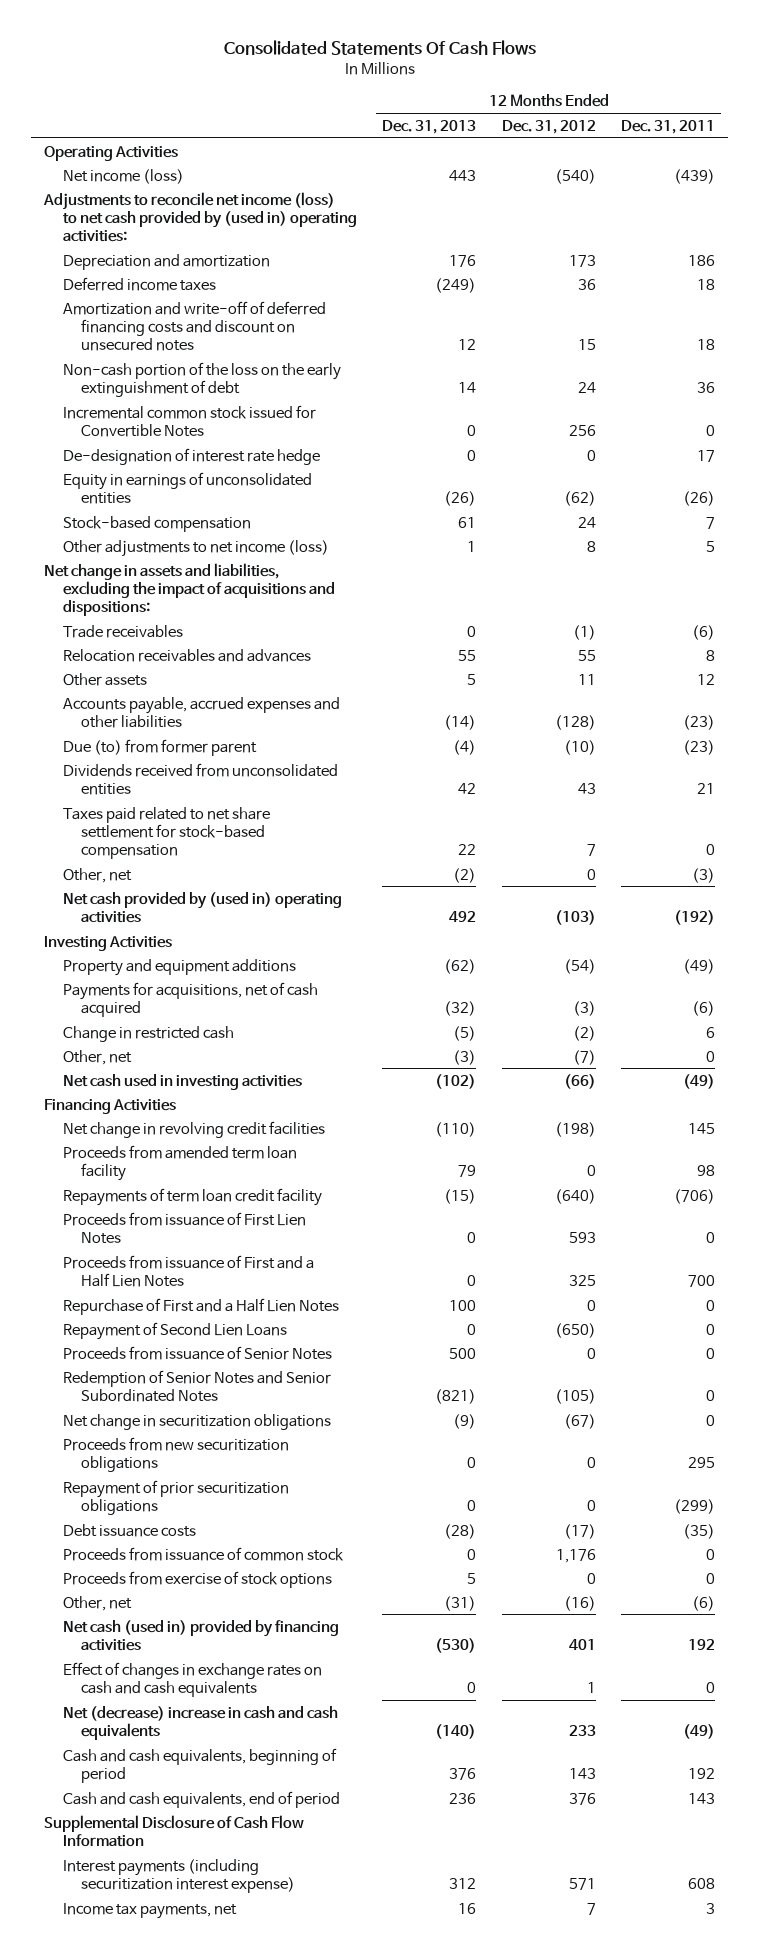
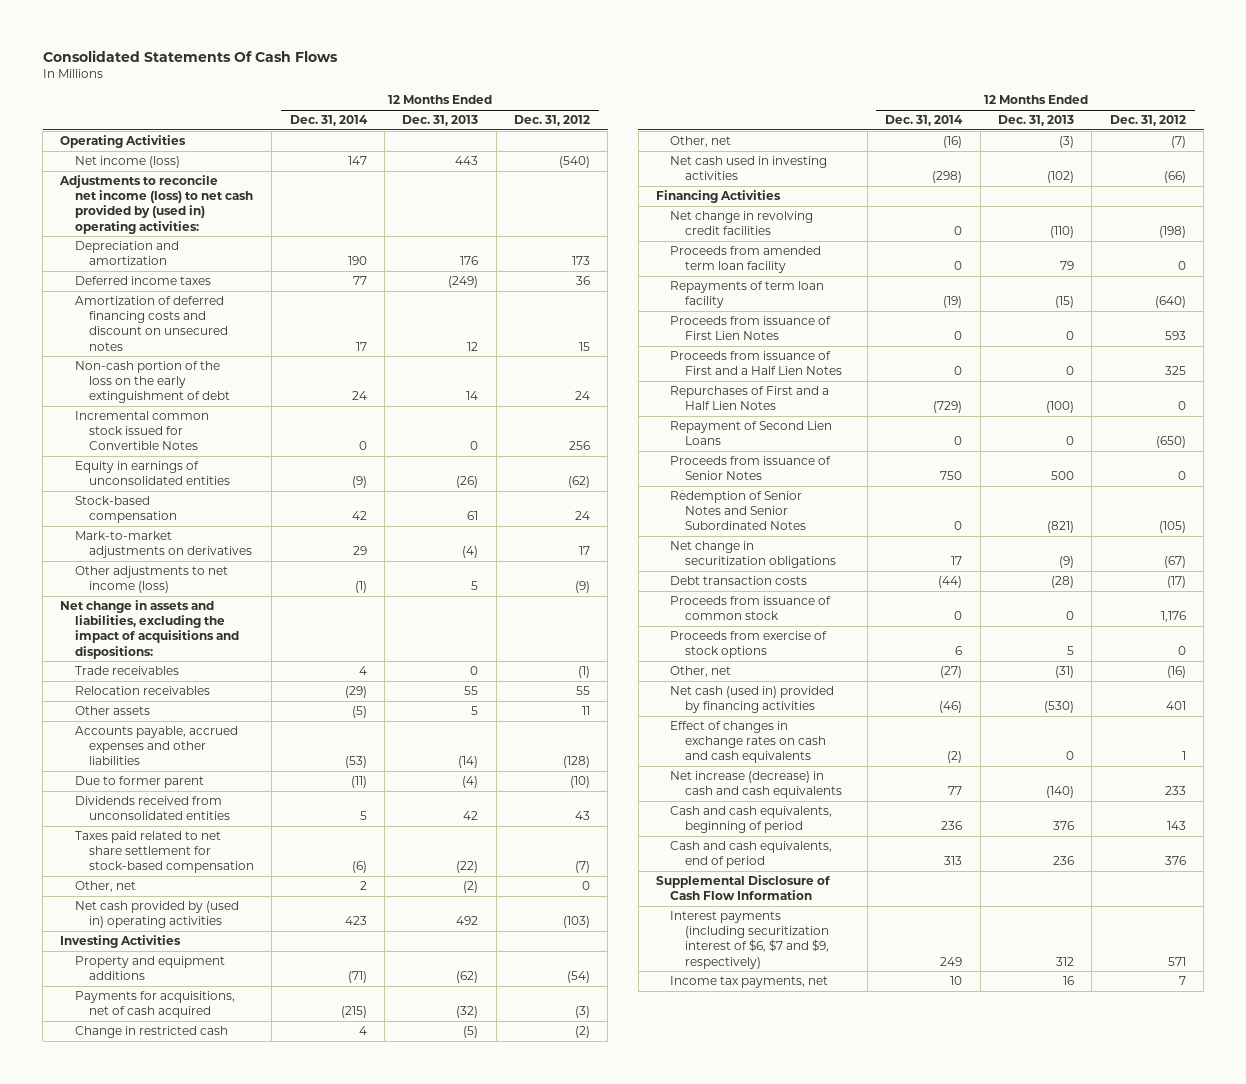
[621,119,716,134] Dec. 31, 2011 -> none
none -> [289,115,368,127] Dec. 31, 2014
[62,300,326,352] Amortization and write-off of deferred financing costs and discount on unsecured notes -> [74,296,228,351] Amortization of deferred financing costs and discount on unsecured notes
[62,447,320,465] De-designation of interest rate hedge -> none
none -> [74,531,252,559] Mark-to-market adjustments on derivatives
[467,540,477,552] 1 -> [471,581,479,591] 5
[586,540,596,552] 8 -> [574,581,590,594] (9)
[62,648,311,662] Relocation receivables and advances -> [74,686,210,696] Relocation receivables
[62,738,257,756] Due (to) from former parent -> [74,776,204,789] Due to former parent
[458,844,477,856] 22 -> [456,861,479,874] (22)
[586,844,596,857] 7 -> [574,861,590,874] (7)
[62,1187,322,1206] Repayments of term loan credit facility -> [670,281,825,309] Repayments of term loan facility
[62,1297,339,1315] Repurchase of First and a Half Lien Notes -> [670,386,830,411] Repurchases of First and a Half Lien Notes
[449,1299,477,1311] 100 -> [1046,401,1075,414] (100)
[62,1436,289,1472] Proceeds from new securitization obligations -> none
[62,1479,289,1515] Repayment of prior securitization obligations -> none
[62,1523,196,1537] Debt issuance costs -> [670,576,808,586] Debt transaction costs
[62,1705,338,1740] Net (decrease) increase in cash and cash equivalents -> [670,771,842,799] Net increase (decrease) in cash and cash equivalents
[62,1858,296,1893] Interest payments (including securitization interest expense) -> [670,911,829,969] Interest payments (including securitization interest of $6, $7 and $9, respectively)

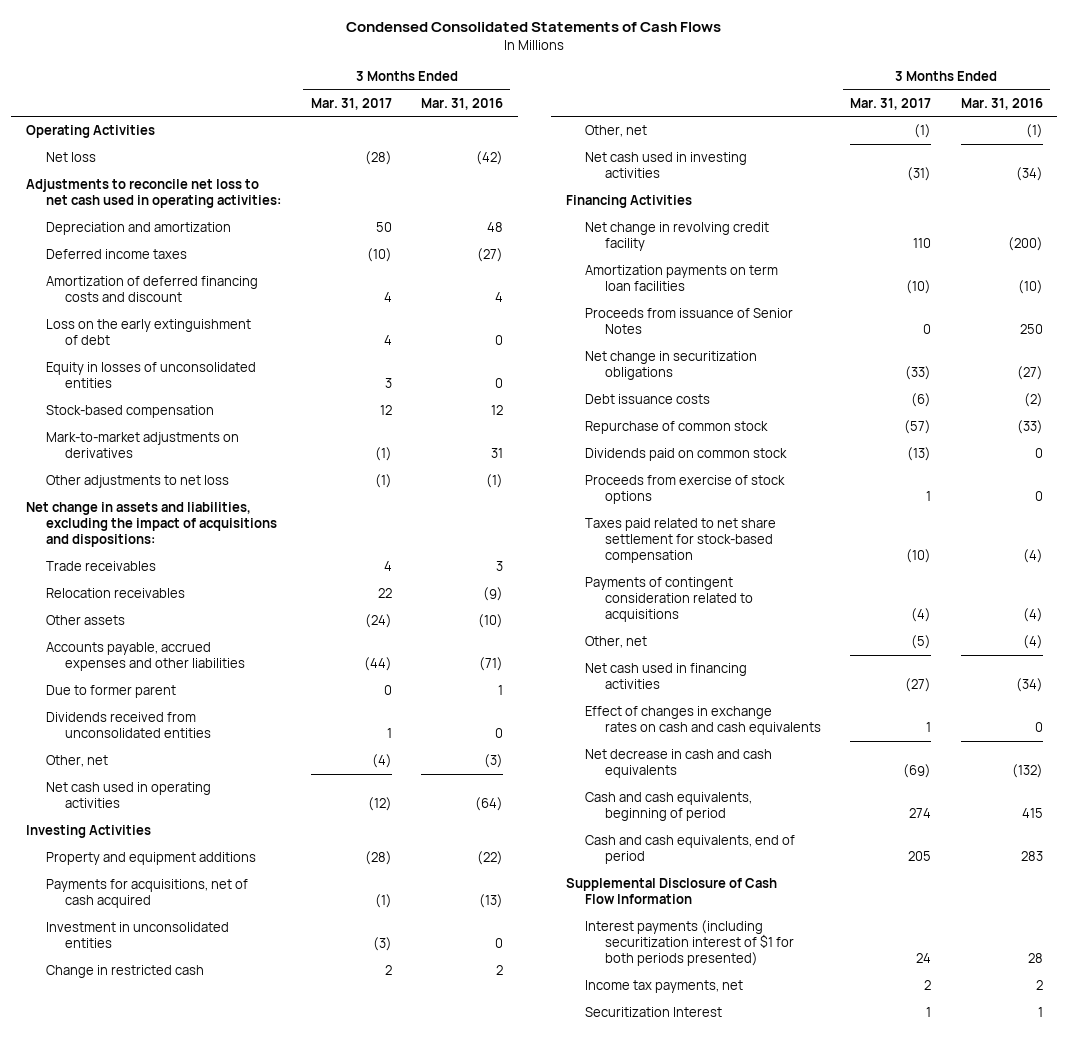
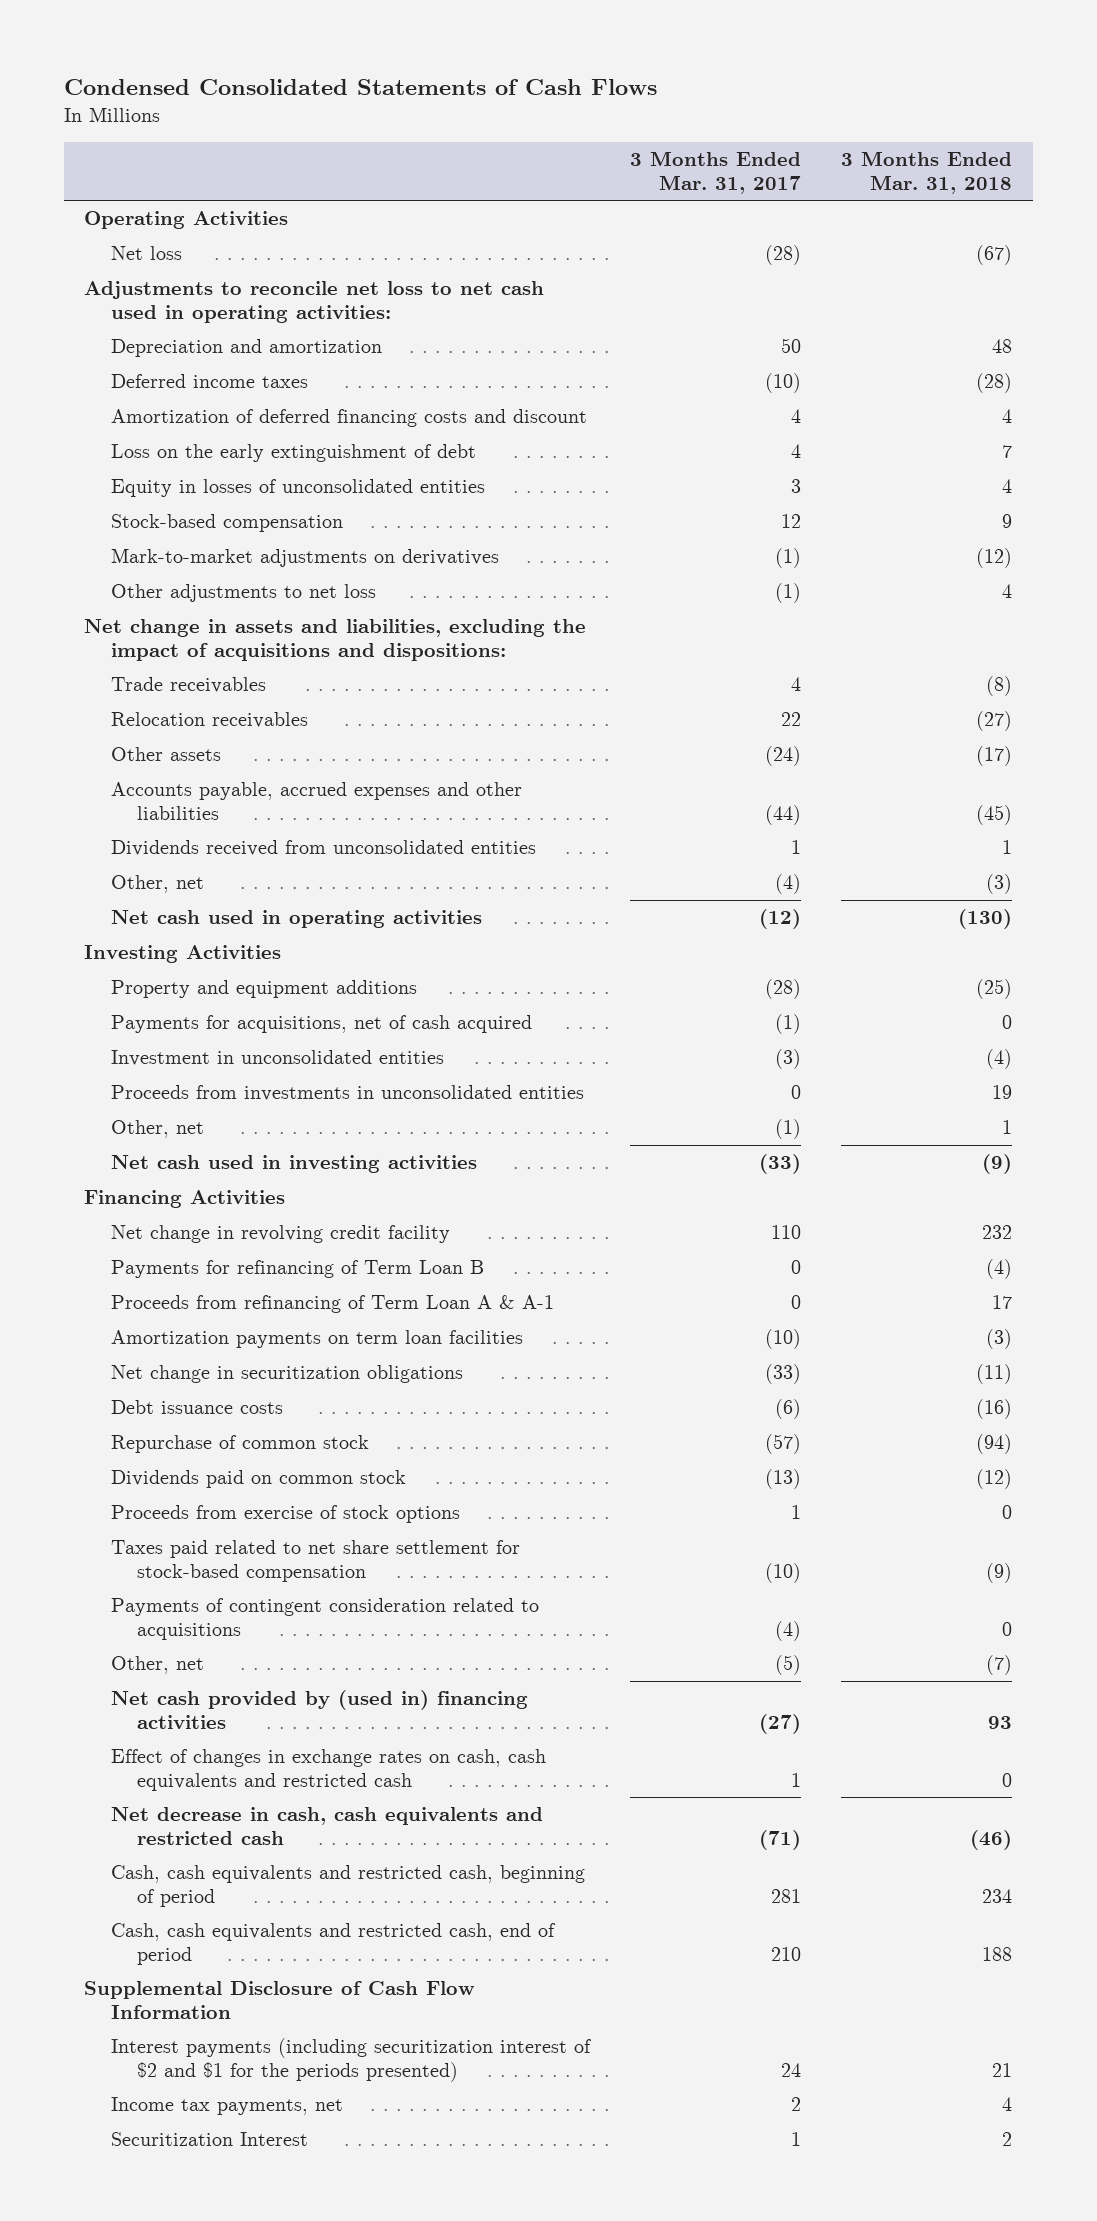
[421,97,504,110] Mar. 31, 2016 -> none
none -> [841,151,1013,194] 3 Months Ended Mar. 31, 2018
[45,685,176,699] Due to former parent -> none
[45,965,204,979] Change in restricted cash -> none
none -> [110,1085,584,1102] Proceeds from investments in unconsolidated entities
[907,167,932,182] (31) -> [759,1154,802,1175] (33)
none -> [110,1260,484,1279] Payments for refinancing of Term Loan B
none -> [110,1295,554,1314] Proceeds from refinancing of Term Loan A & A-1
[585,308,794,335] Proceeds from issuance of Senior Notes -> none
[585,663,748,690] Net cash used in financing activities -> [110,1690,528,1729] Net cash provided by (used in) financing activities
[585,706,821,736] Effect of changes in exchange rates on cash and cash equivalents -> [110,1749,546,1791] Effect of changes in exchange rates on cash, cash equivalents and restricted cash
[585,749,773,779] Net decrease in cash and cash equivalents -> [110,1807,543,1845] Net decrease in cash, cash equivalents and restricted cash
[903,764,932,779] (69) -> [759,1829,802,1850] (71)
[585,792,753,822] Cash and cash equivalents, beginning of period -> [110,1865,585,1907] Cash, cash equivalents and restricted cash, beginning of period
[909,808,932,819] 274 -> [771,1888,802,1903] 281
[585,835,796,865] Cash and cash equivalents, end of period -> [110,1923,556,1965] Cash, cash equivalents and restricted cash, end of period
[908,851,932,862] 205 -> [771,1946,802,1961] 210
[585,920,794,967] Interest payments (including securitization interest of $1 for both periods presented) -> [110,2038,592,2082] Interest payments (including securitization interest of $2 and $1 for the periods presented)

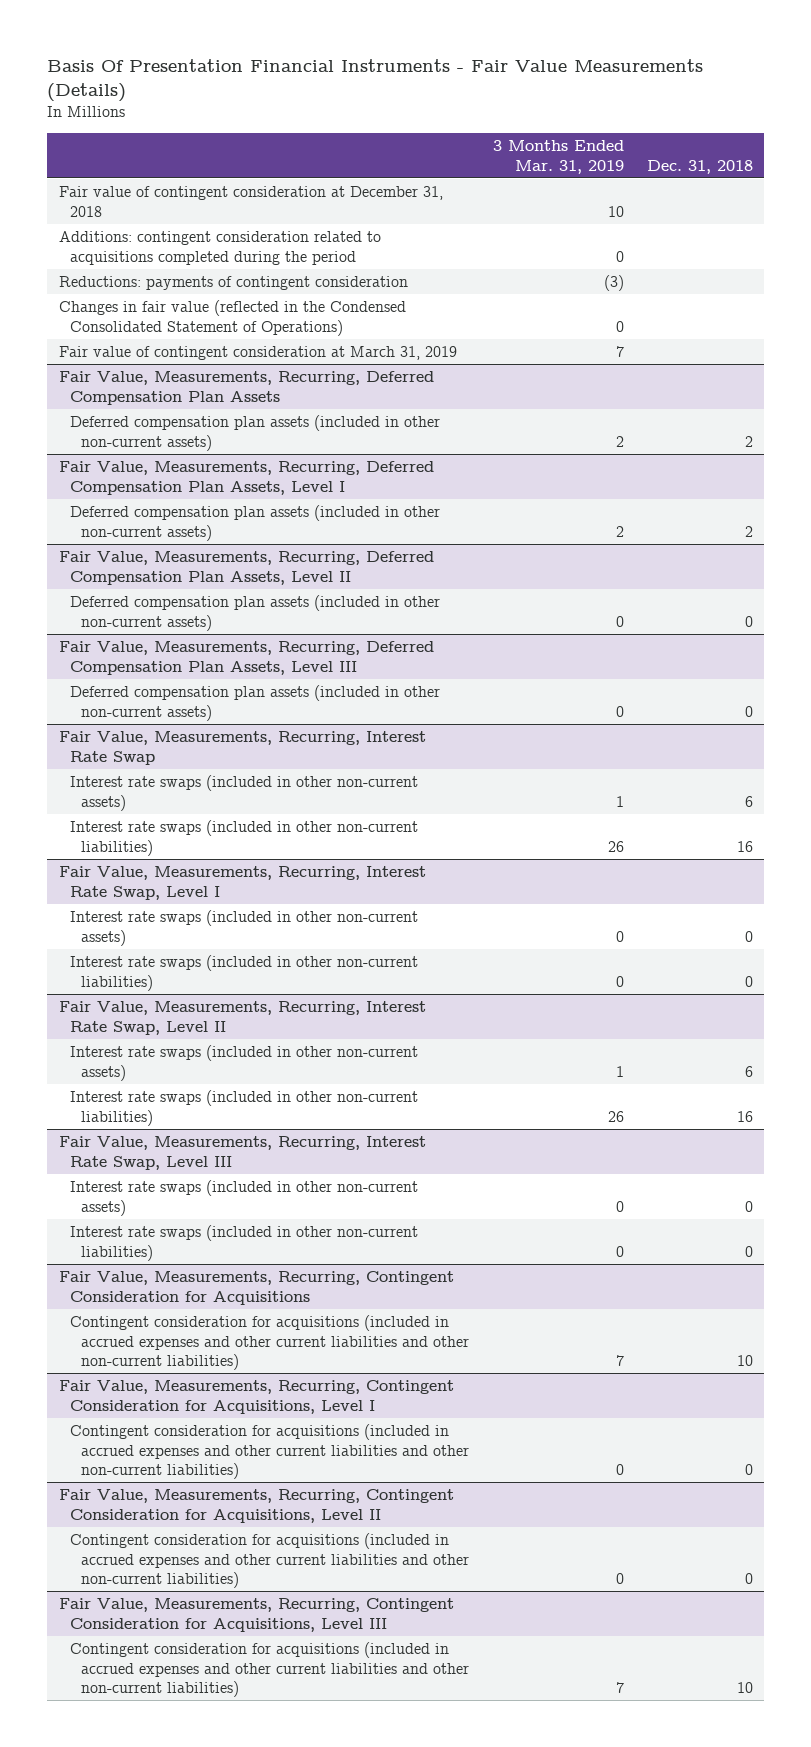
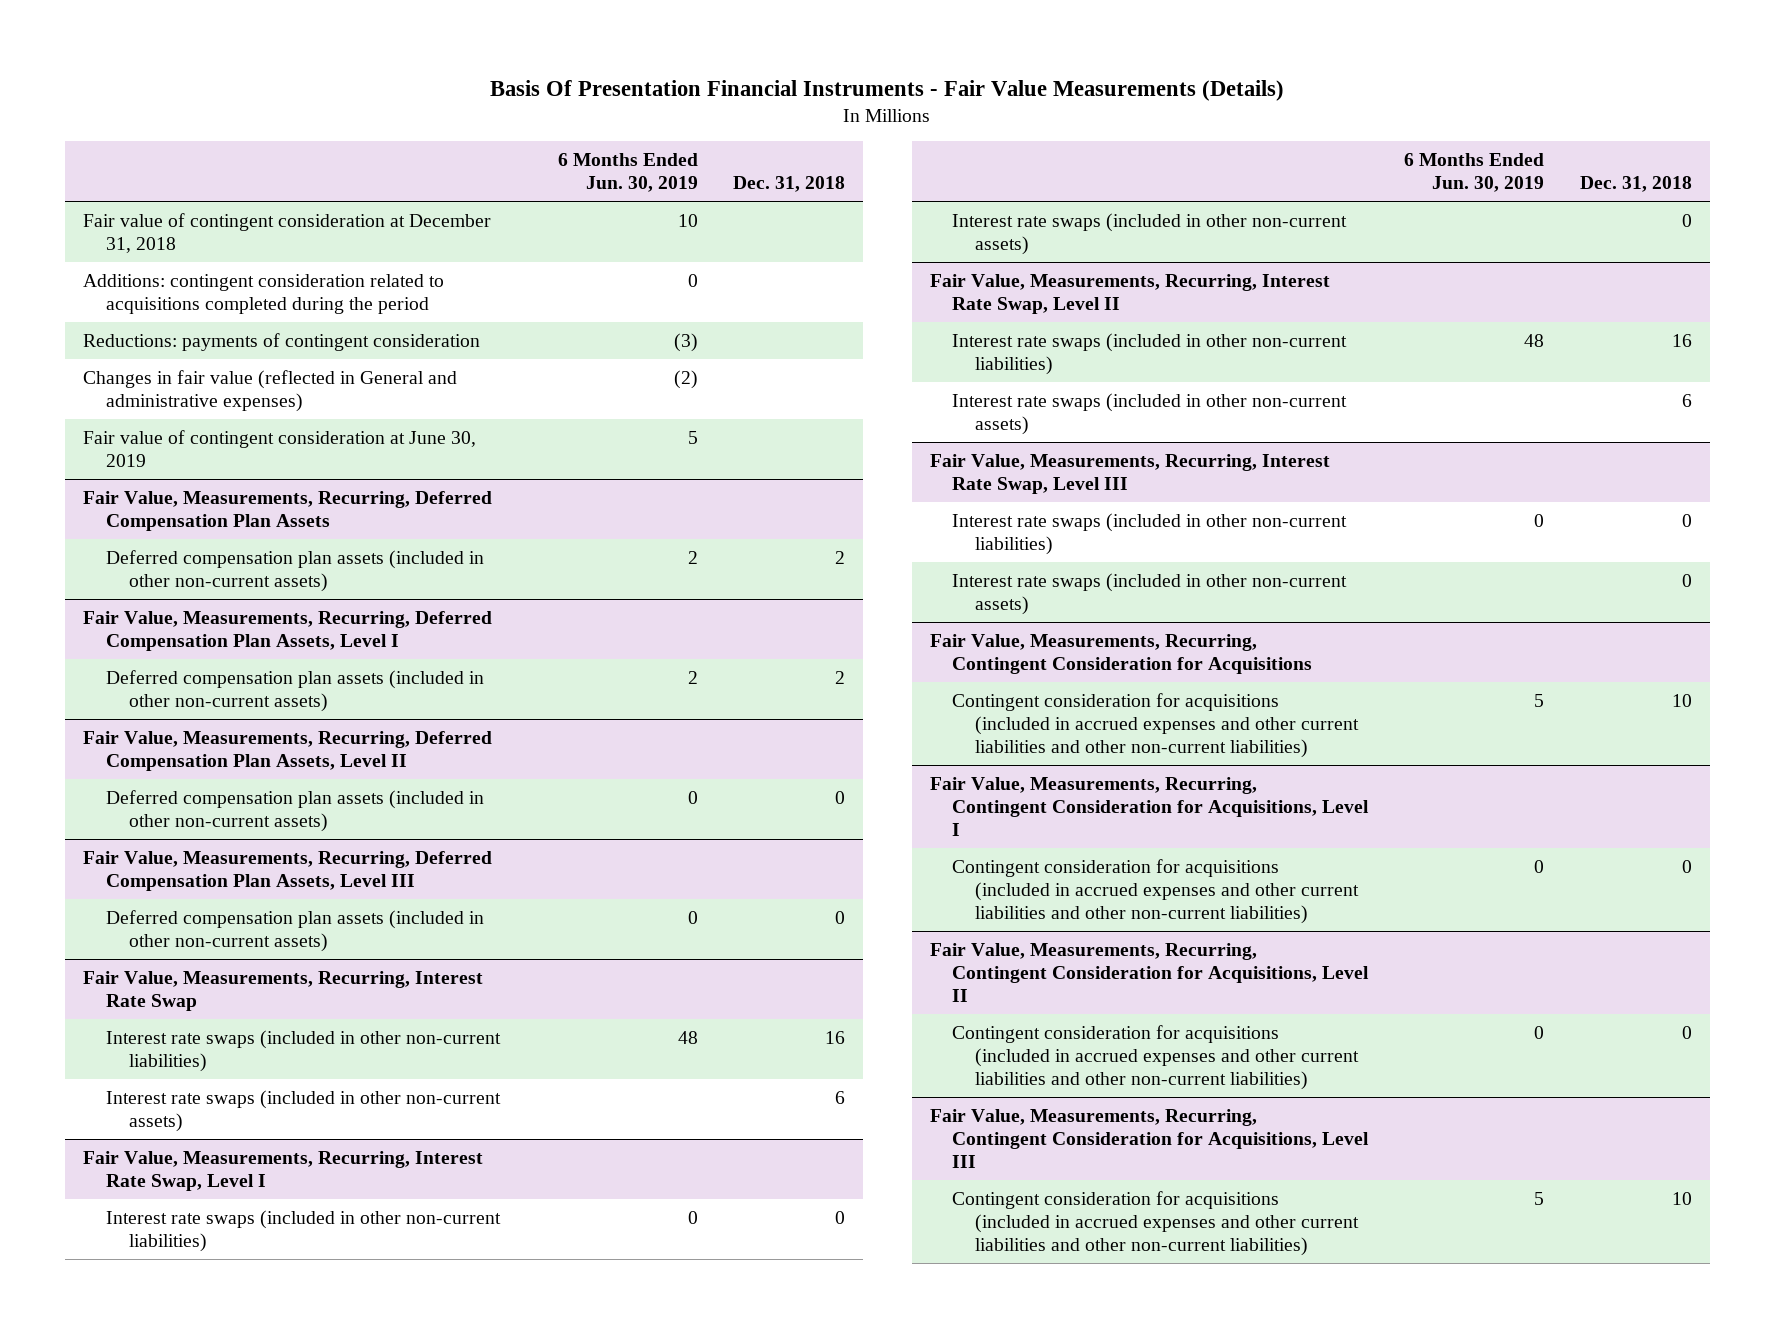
[492,140,624,174] 3 Months Ended Mar. 31, 2019 -> none
none -> [557,152,698,193] 6 Months Ended Jun. 30, 2019
[58,300,406,336] Changes in fair value (reflected in the Condensed Consolidated Statement of Operations) -> [83,369,458,412] Changes in fair value (reflected in General and administrative expenses)
[58,346,457,361] Fair value of contingent consideration at March 31, 2019 -> [83,429,477,467] Fair value of contingent consideration at June 30, 2019
[69,775,418,811] Interest rate swaps (included in other non-current assets) -> [106,1089,502,1132] Interest rate swaps (included in other non-current assets)
[69,910,418,946] Interest rate swaps (included in other non-current assets) -> [952,212,1348,255] Interest rate swaps (included in other non-current assets)
[69,1045,418,1081] Interest rate swaps (included in other non-current assets) -> [952,392,1348,435] Interest rate swaps (included in other non-current assets)
[69,1180,418,1216] Interest rate swaps (included in other non-current assets) -> [952,572,1348,615] Interest rate swaps (included in other non-current assets)

